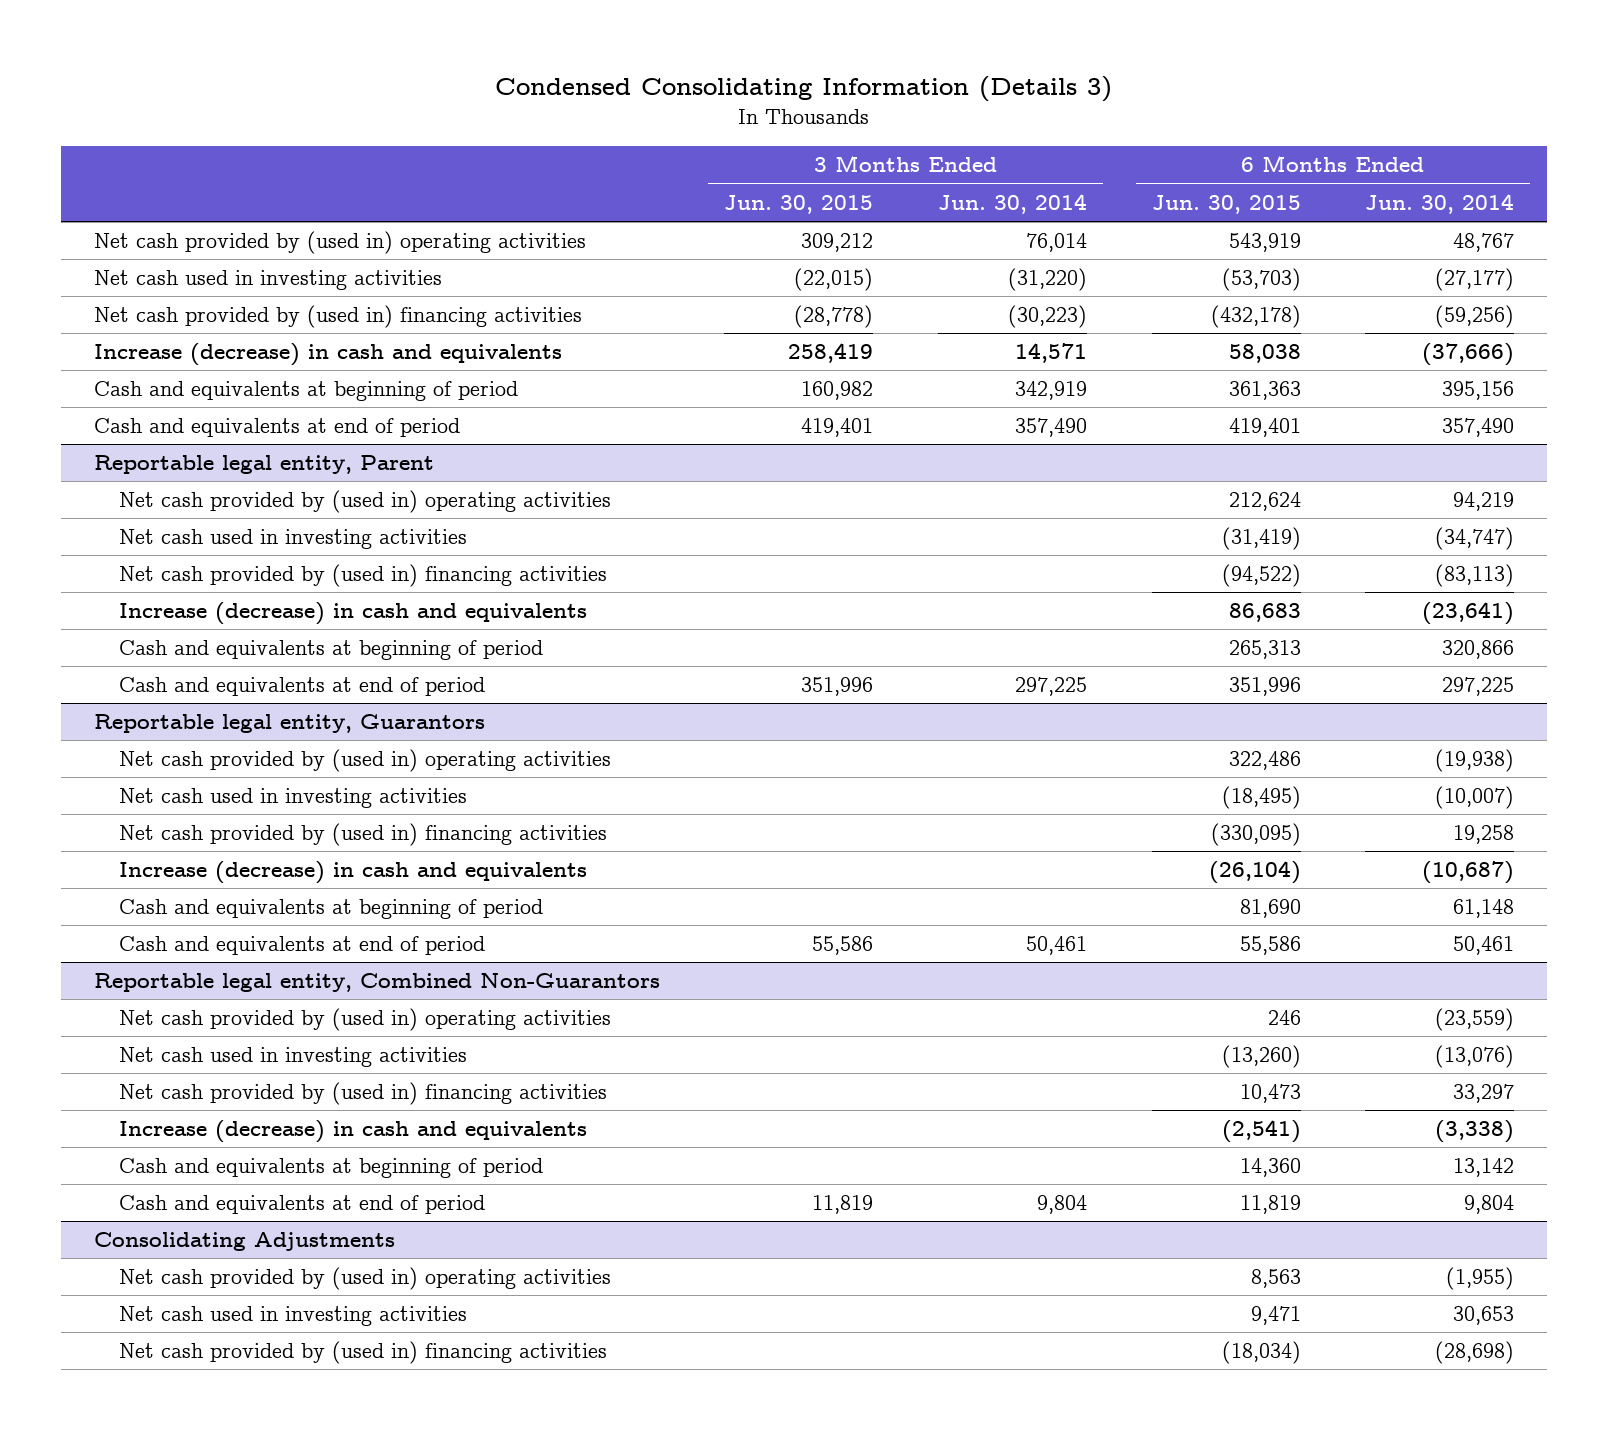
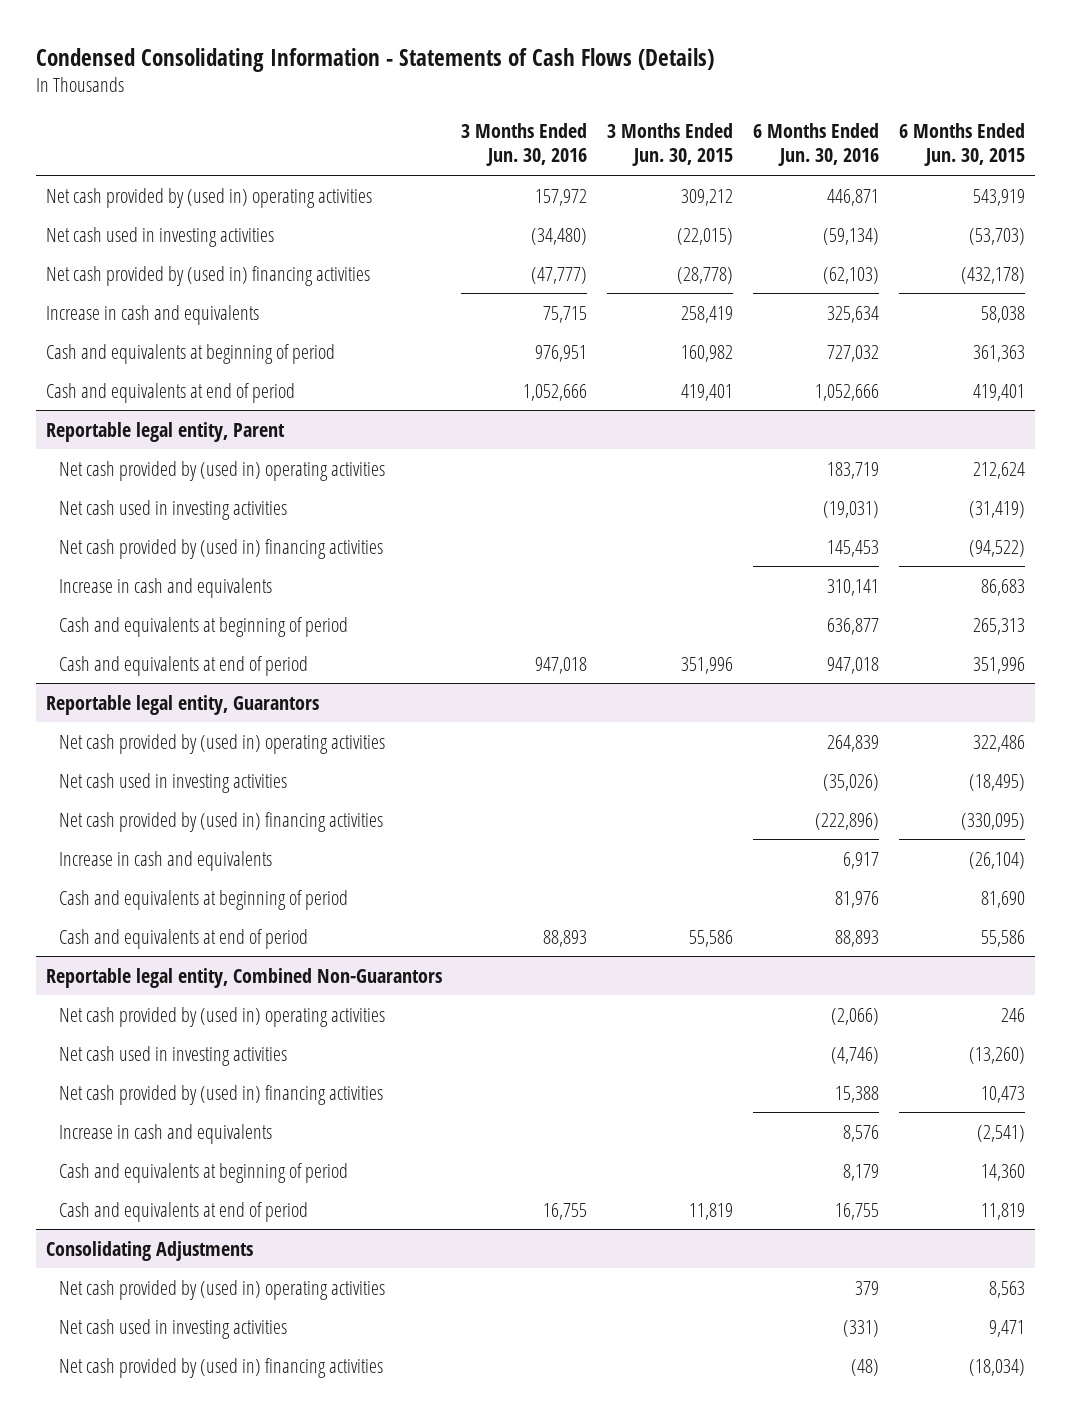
[495,76,1113,103] Condensed Consolidating Information (Details 3) -> [35,47,714,72] Condensed Consolidating Information - Statements of Cash Flows (Details)
[938,193,1088,214] Jun. 30, 2014 -> none
[1365,193,1515,214] Jun. 30, 2014 -> none
none -> [461,122,588,167] 3 Months Ended Jun. 30, 2016
none -> [753,122,880,167] 6 Months Ended Jun. 30, 2016
[93,343,562,367] Increase (decrease) in cash and equivalents -> [45,304,259,325] Increase in cash and equivalents
[119,602,588,626] Increase (decrease) in cash and equivalents -> [59,577,273,598] Increase in cash and equivalents
[119,861,588,885] Increase (decrease) in cash and equivalents -> [59,850,273,871] Increase in cash and equivalents
[119,1120,588,1144] Increase (decrease) in cash and equivalents -> [59,1123,273,1144] Increase in cash and equivalents

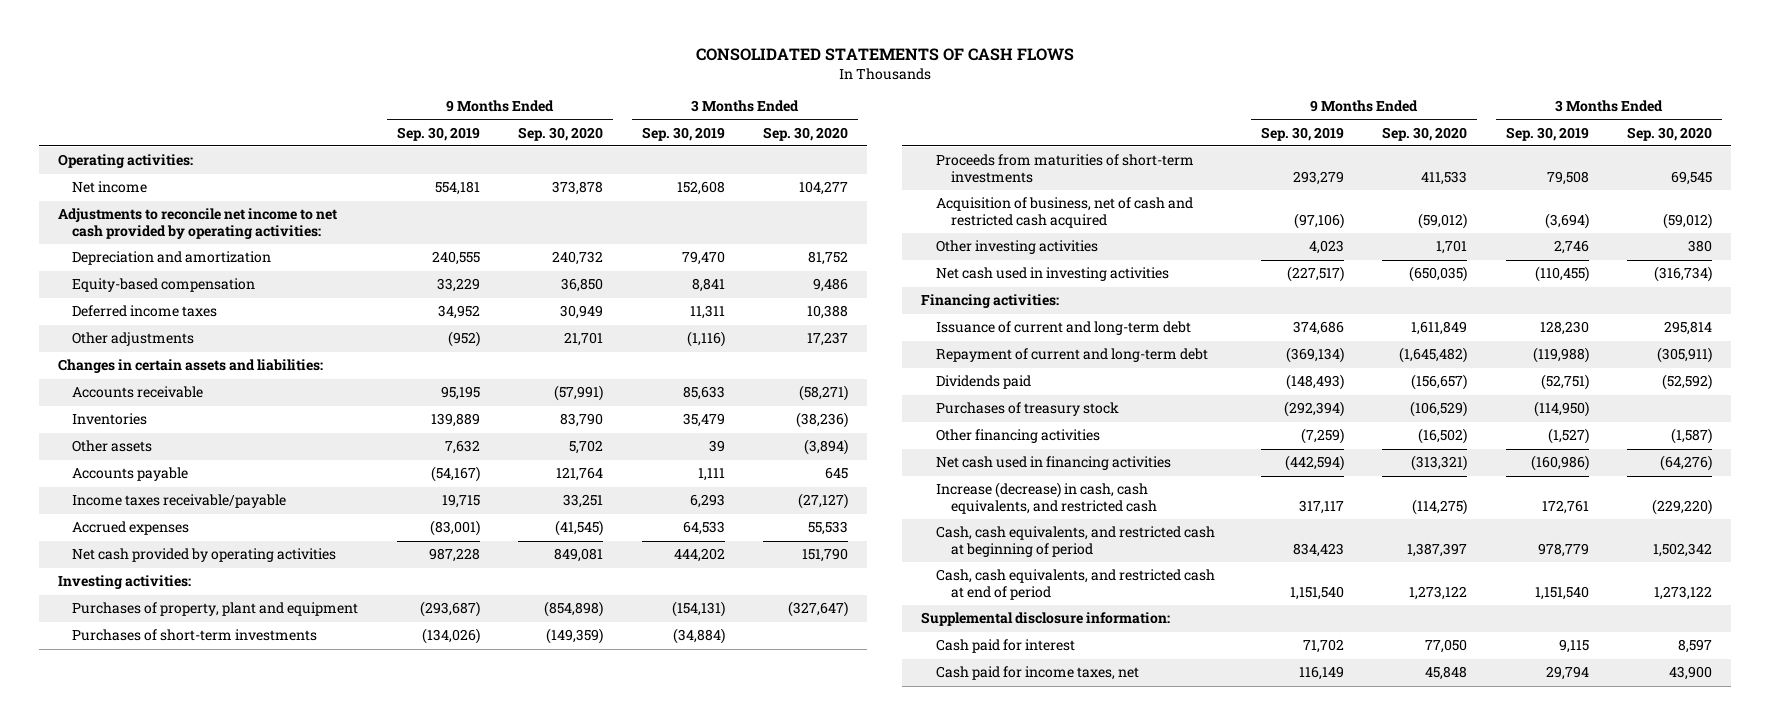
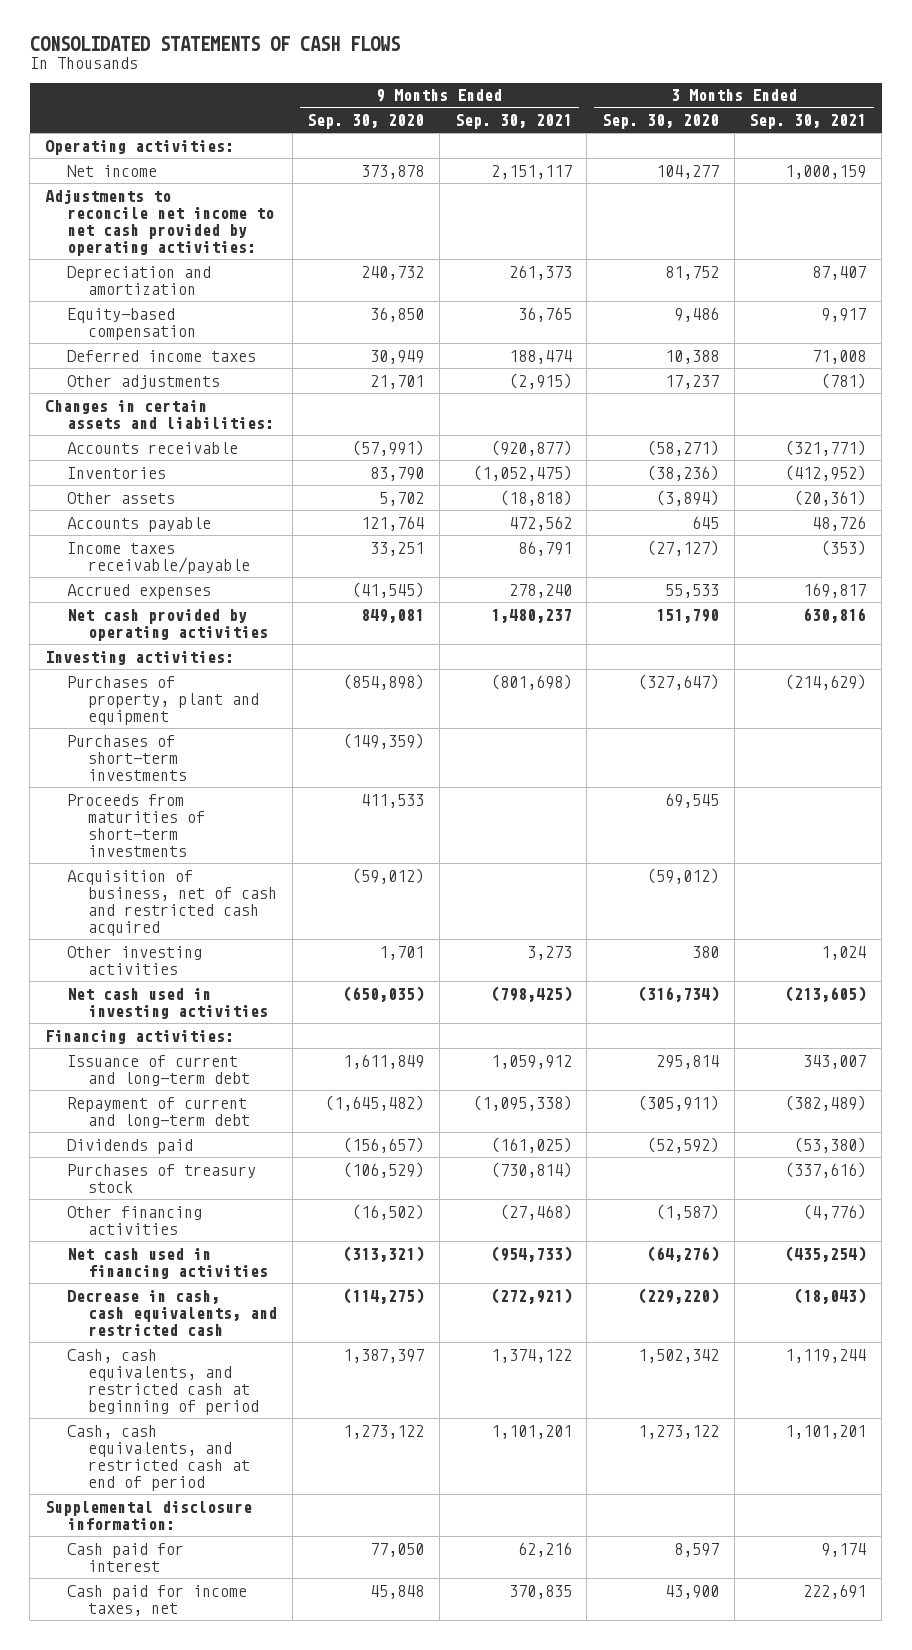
[396,126,480,141] Sep. 30, 2019 -> none
[641,126,725,141] Sep. 30, 2019 -> none
none -> [454,114,572,130] Sep. 30, 2021
none -> [749,114,867,130] Sep. 30, 2021
[936,482,1157,514] Increase (decrease) in cash, cash equivalents, and restricted cash -> [66,1289,277,1337] Decrease in cash, cash equivalents, and restricted cash

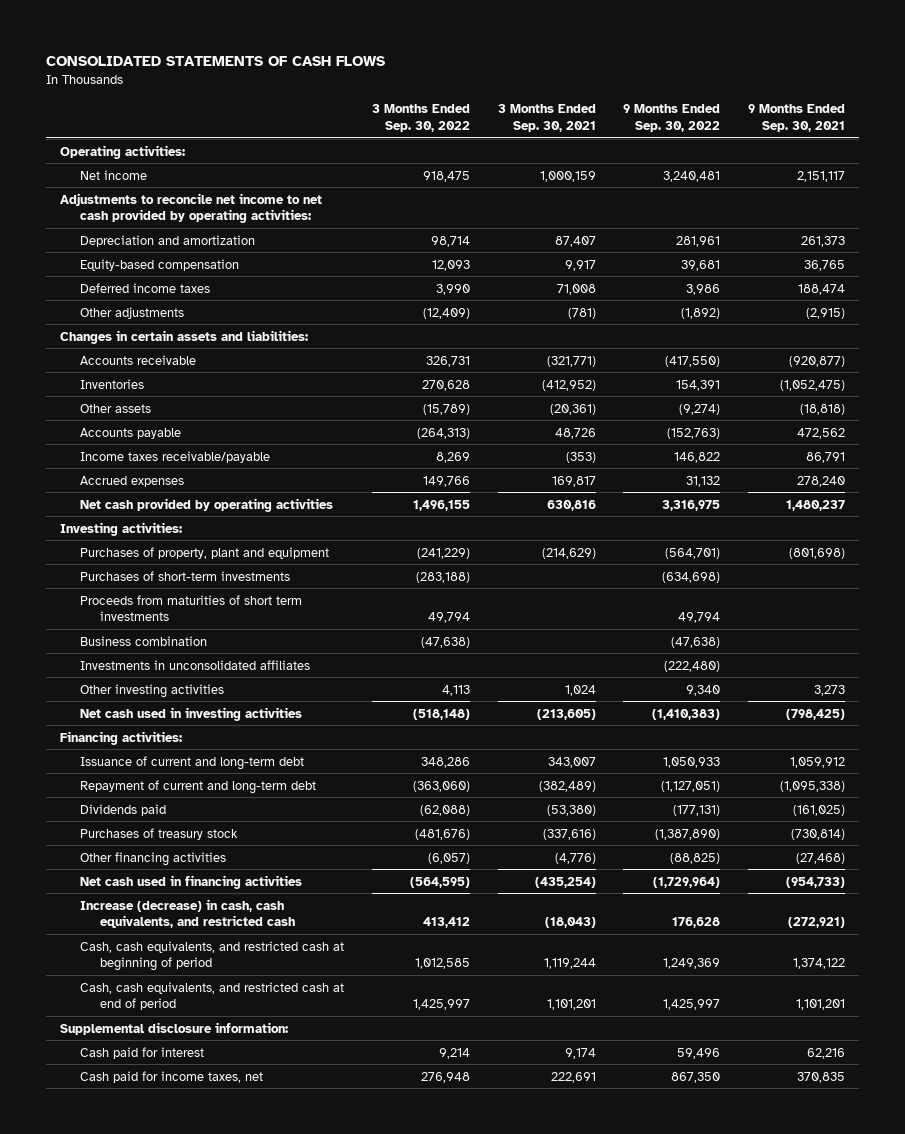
[307,114,425,130] Sep. 30, 2020 -> none
[602,114,720,130] Sep. 30, 2020 -> none
none -> [371,104,470,132] 3 Months Ended Sep. 30, 2022
none -> [623,104,721,132] 9 Months Ended Sep. 30, 2022
[66,793,205,858] Proceeds from maturities of short-term investments -> [79,594,302,622] Proceeds from maturities of short term investments
[66,869,277,937] Acquisition of business, net of cash and restricted cash acquired -> [79,635,207,646] Business combination
none -> [79,659,310,670] Investments in unconsolidated affiliates
[66,1289,277,1337] Decrease in cash, cash equivalents, and restricted cash -> [79,898,295,929] Increase (decrease) in cash, cash equivalents, and restricted cash

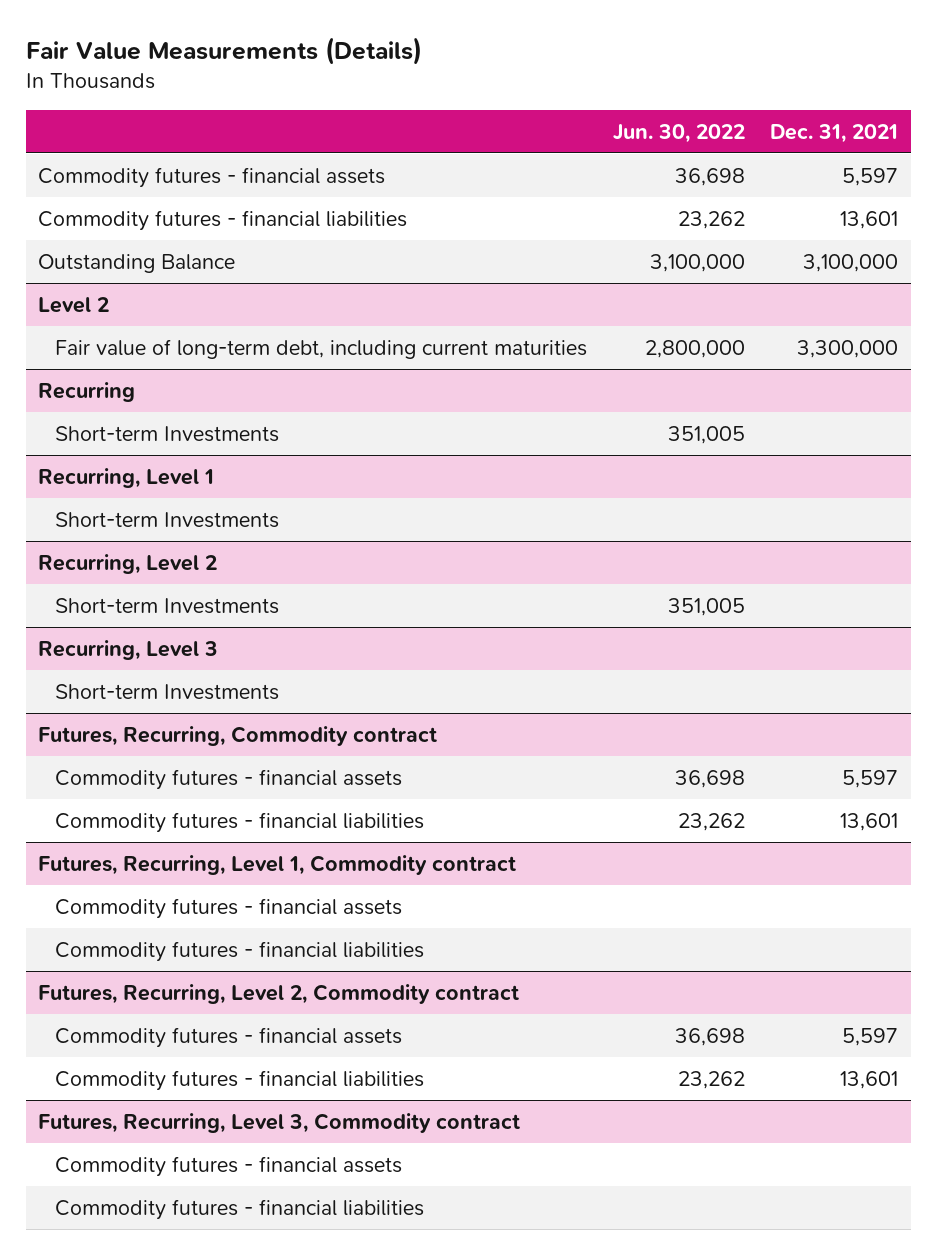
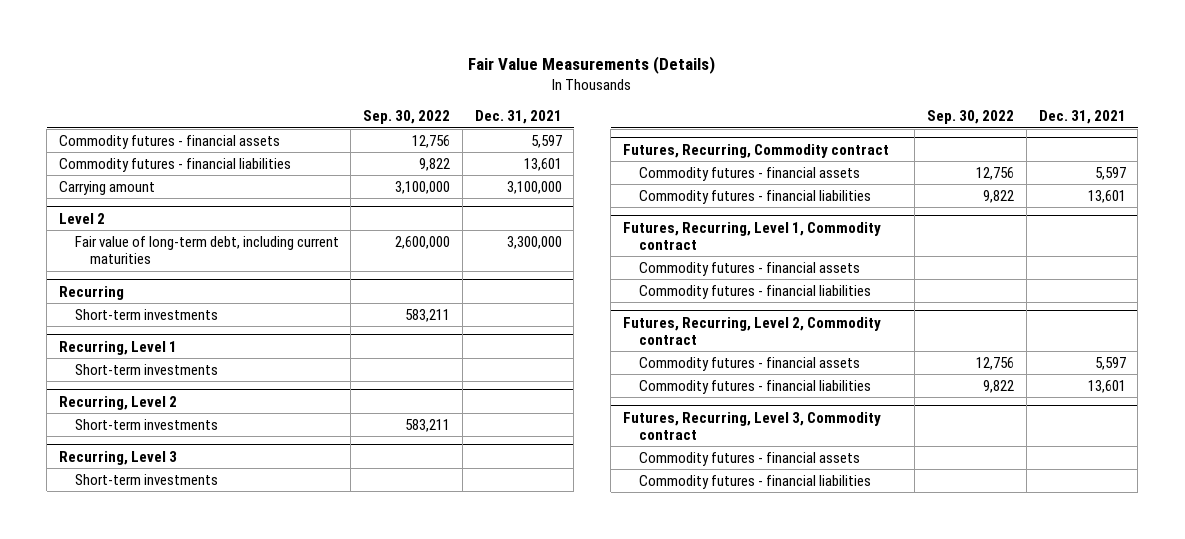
[612,123,745,143] Jun. 30, 2022 -> none
none -> [363,110,451,125] Sep. 30, 2022
[38,253,236,273] Outstanding Balance -> [59,180,156,195] Carrying amount
[55,425,280,442] Short-term Investments -> [74,308,218,320] Short-term investments
[55,511,280,528] Short-term Investments -> [74,363,218,375] Short-term investments
[55,597,280,614] Short-term Investments -> [74,418,218,430] Short-term investments
[55,683,280,700] Short-term Investments -> [74,473,218,485] Short-term investments

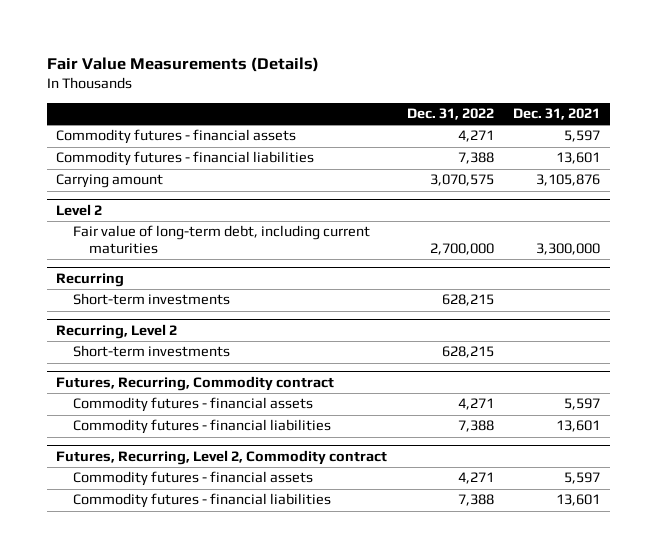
[363,110,451,125] Sep. 30, 2022 -> none
none -> [406,108,494,121] Dec. 31, 2022
[506,180,562,194] 3,100,000 -> [536,174,601,187] 3,105,876
[59,340,178,355] Recurring, Level 1 -> none
[74,363,218,375] Short-term investments -> none
[59,450,178,465] Recurring, Level 3 -> none
[74,473,218,485] Short-term investments -> none
[623,221,882,250] Futures, Recurring, Level 1, Commodity contract -> none
[638,261,860,276] Commodity futures - financial assets -> none
[638,284,871,299] Commodity futures - financial liabilities -> none
[623,411,882,440] Futures, Recurring, Level 3, Commodity contract -> none
[638,451,860,466] Commodity futures - financial assets -> none
[638,474,871,489] Commodity futures - financial liabilities -> none

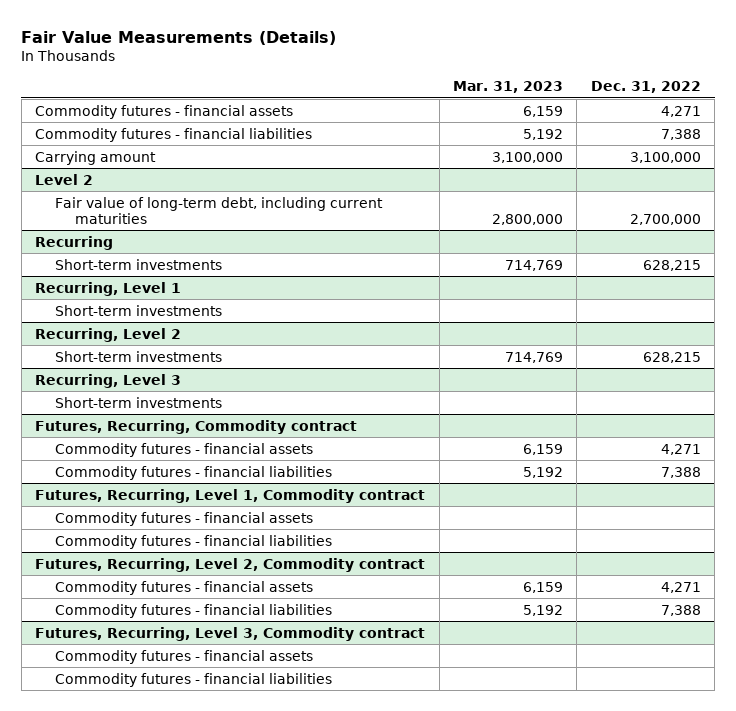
[513,108,601,121] Dec. 31, 2021 -> none
none -> [453,81,564,94] Mar. 31, 2023
[429,174,494,187] 3,070,575 -> [629,151,701,163] 3,100,000
none -> [35,281,182,296] Recurring, Level 1
none -> [55,304,223,316] Short-term investments
none -> [35,373,182,388] Recurring, Level 3
none -> [55,396,223,408] Short-term investments
none -> [35,488,426,503] Futures, Recurring, Level 1, Commodity contract
none -> [55,511,314,526] Commodity futures - financial assets
none -> [55,534,333,549] Commodity futures - financial liabilities
none -> [35,626,426,641] Futures, Recurring, Level 3, Commodity contract
none -> [55,649,314,664] Commodity futures - financial assets
none -> [55,672,333,687] Commodity futures - financial liabilities

